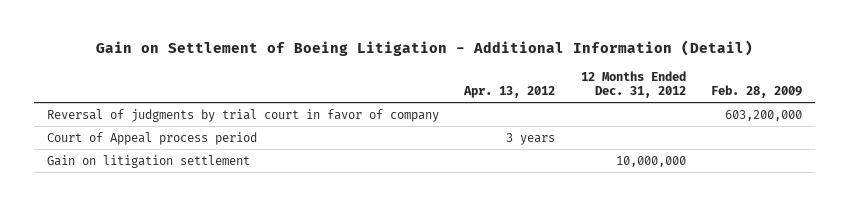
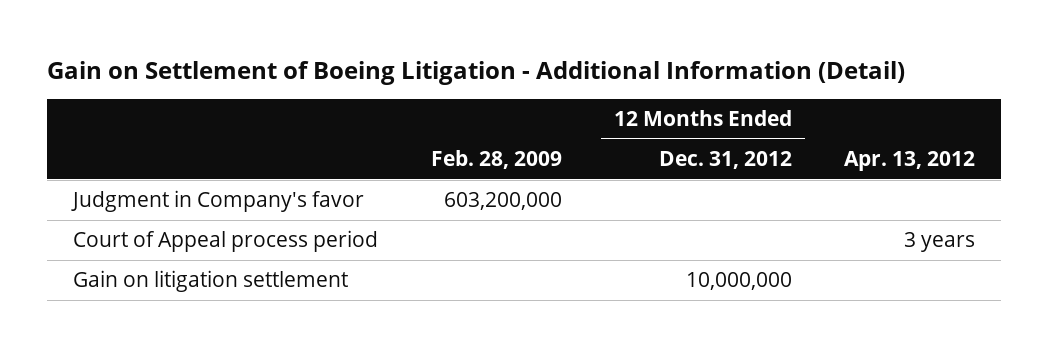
[46,108,439,122] Reversal of judgments by trial court in favor of company -> [71,190,365,213] Judgment in Company's favor

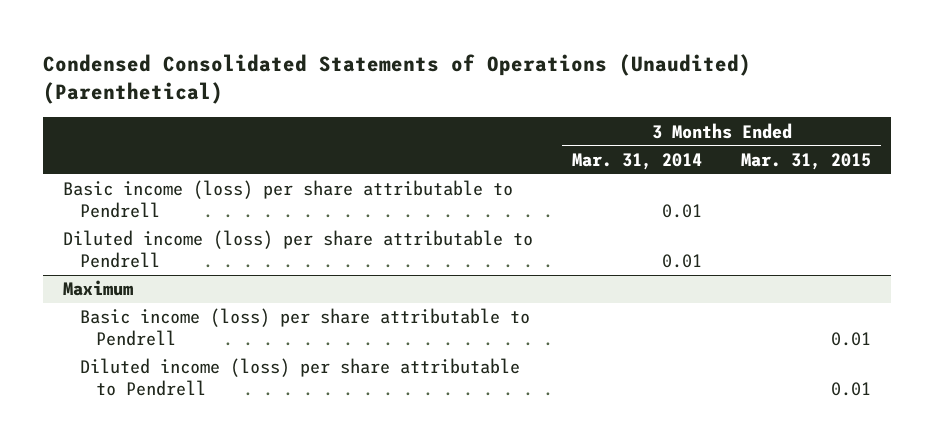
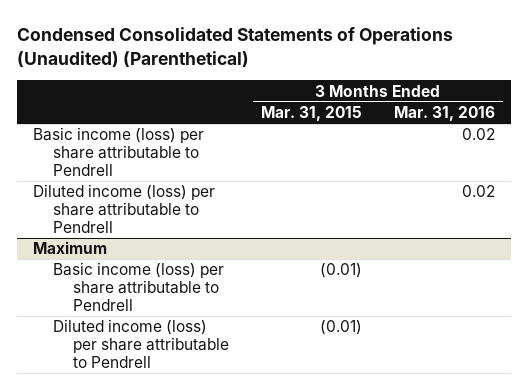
[572,152,703,170] Mar. 31, 2014 -> none
none -> [393,106,495,122] Mar. 31, 2016
[831,332,872,347] 0.01 -> [320,263,363,279] (0.01)
[831,382,872,397] 0.01 -> [320,320,363,336] (0.01)

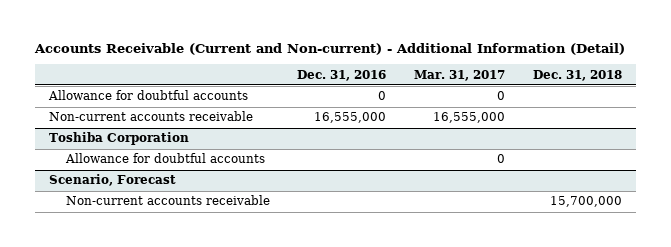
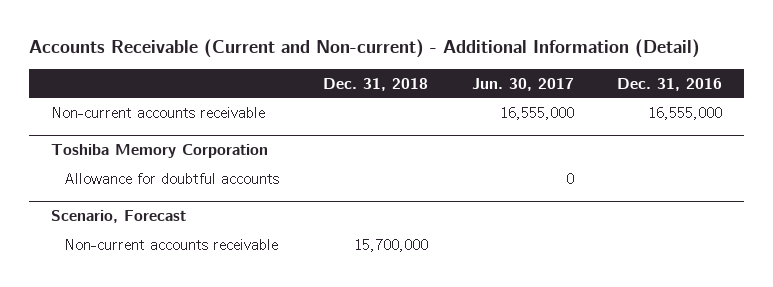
[414,69,506,81] Mar. 31, 2017 -> none
none -> [471,77,574,91] Jun. 30, 2017
[47,90,248,101] Allowance for doubtful accounts -> none
[48,132,189,146] Toshiba Corporation -> none
[64,153,265,164] Allowance for doubtful accounts -> none
none -> [50,144,268,159] Toshiba Memory Corporation
none -> [64,172,280,184] Allowance for doubtful accounts

